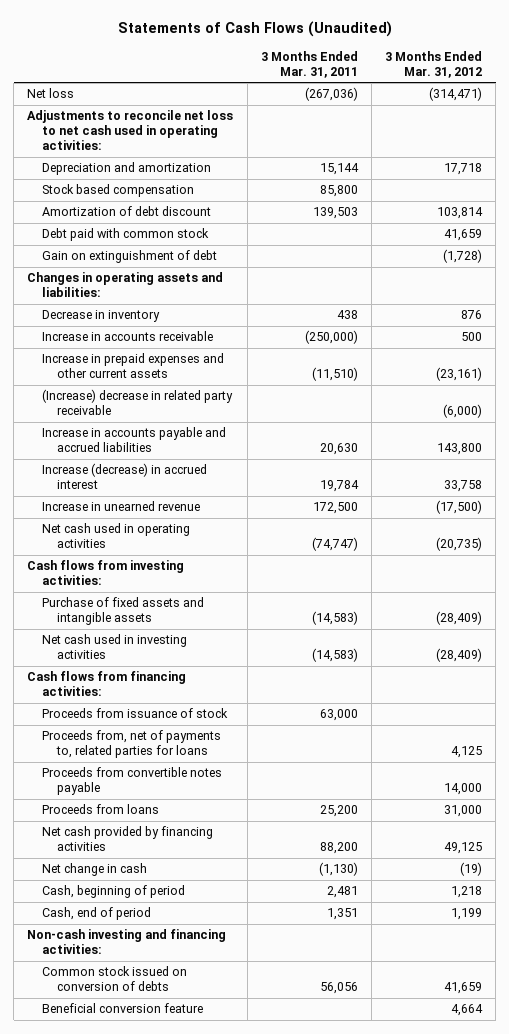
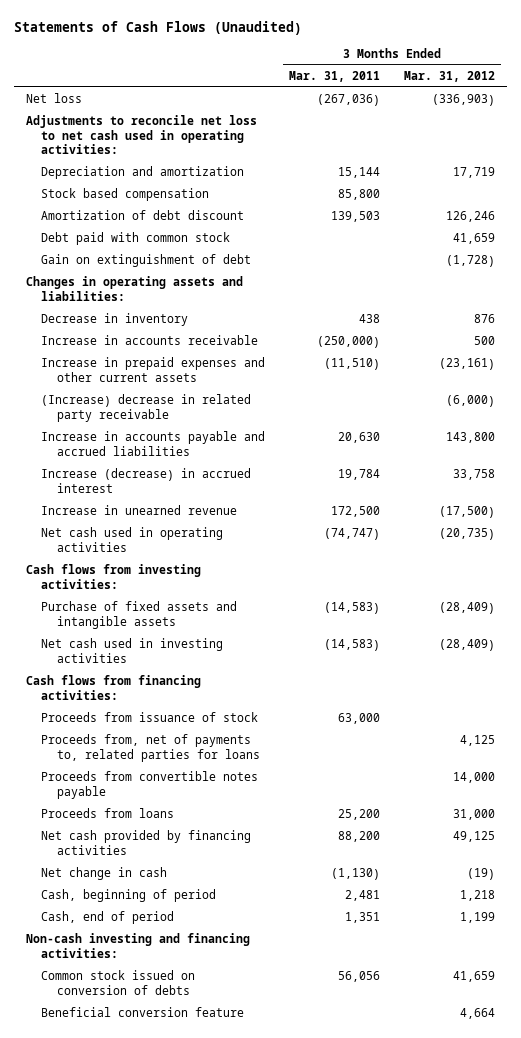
[429,87,483,102] (314,471) -> [432,94,496,107] (336,903)
[444,163,483,176] 17,718 -> [453,167,496,179] 17,719
[437,207,484,220] 103,814 -> [446,211,496,223] 126,246

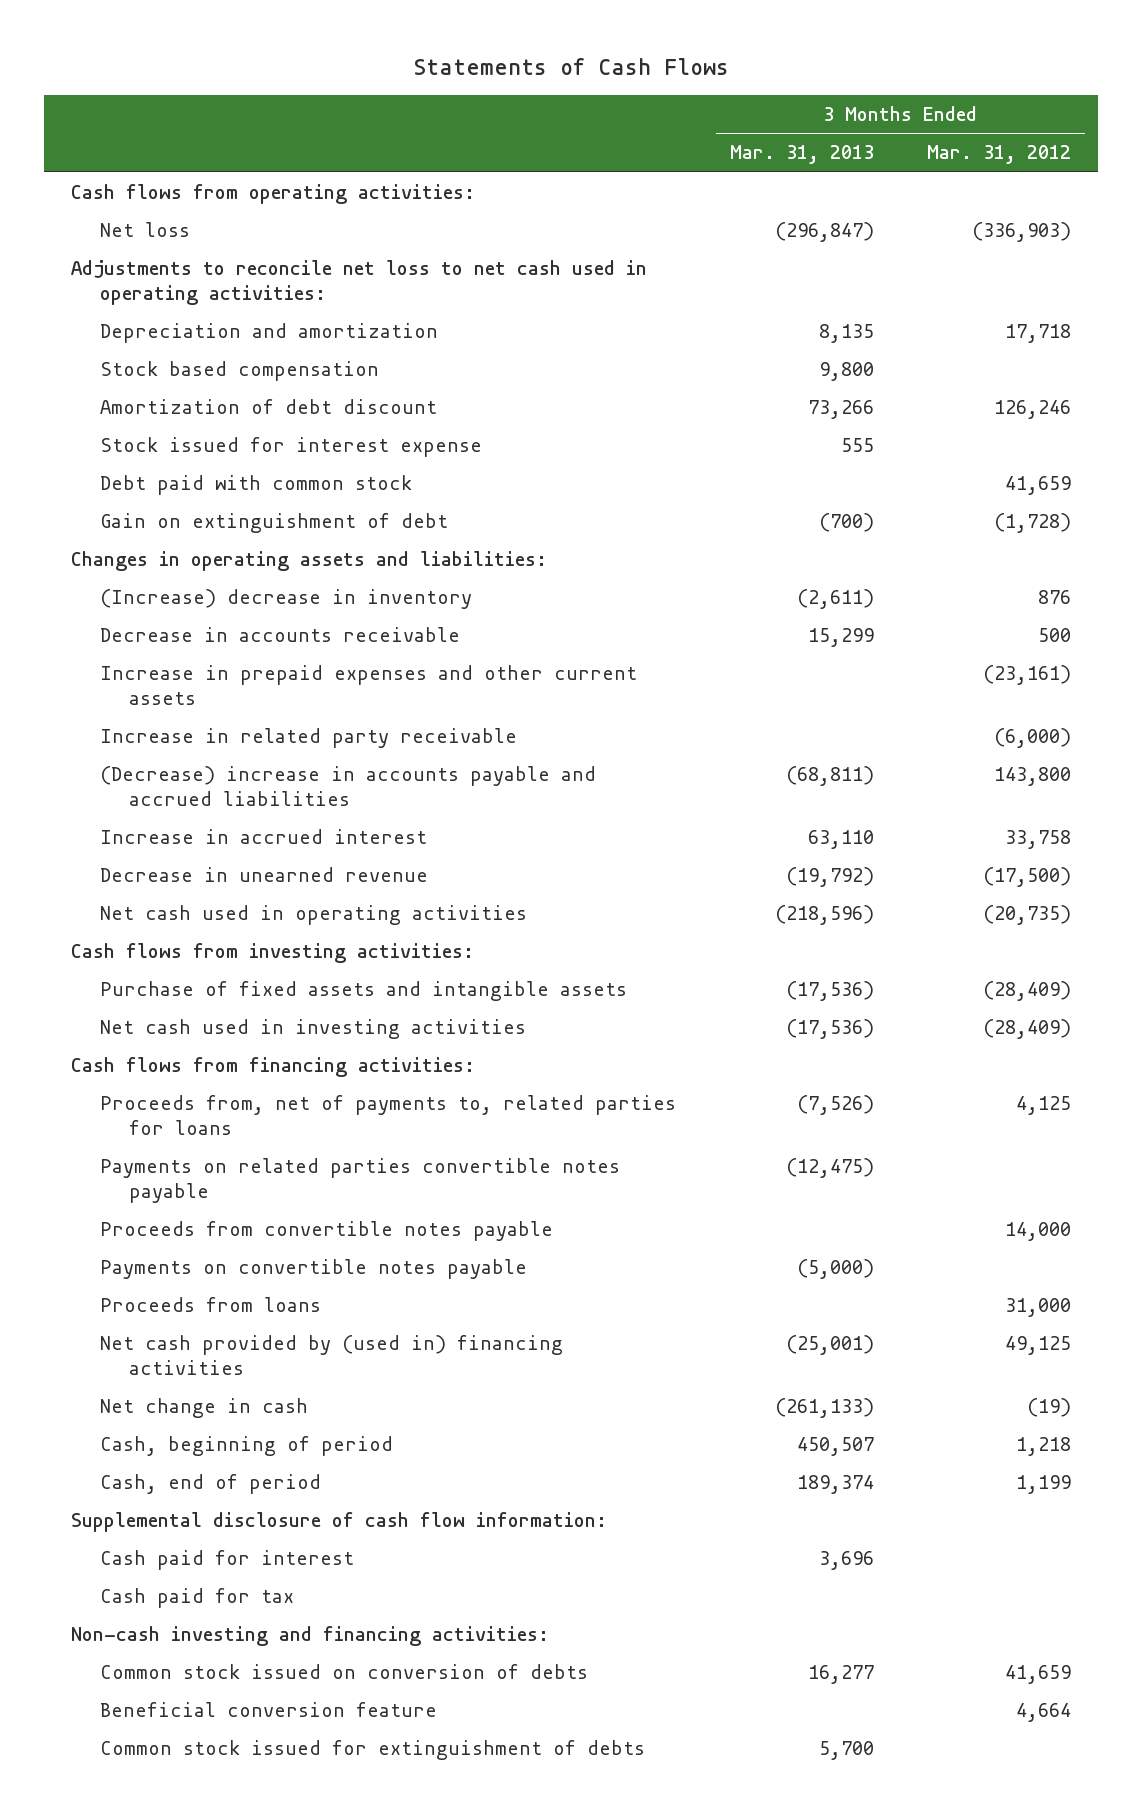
[14,20,303,35] Statements of Cash Flows (Unaudited) -> [412,58,729,76] Statements of Cash Flows
[289,71,381,83] Mar. 31, 2011 -> none
none -> [729,145,874,165] Mar. 31, 2013
none -> [70,184,475,205] Cash flows from operating activities:
[453,167,496,179] 17,719 -> [1005,324,1072,344] 17,718
none -> [99,437,482,458] Stock issued for interest expense
[41,313,189,327] Decrease in inventory -> [99,589,472,610] (Increase) decrease in inventory
[41,335,259,346] Increase in accounts receivable -> [99,627,460,643] Decrease in accounts receivable
[41,394,252,422] (Increase) decrease in related party receivable -> [99,728,517,749] Increase in related party receivable
[41,431,266,456] Increase in accounts payable and accrued liabilities -> [99,766,596,806] (Decrease) increase in accounts payable and accrued liabilities
[41,468,252,493] Increase (decrease) in accrued interest -> [99,829,427,845] Increase in accrued interest
[41,505,238,516] Increase in unearned revenue -> [99,867,428,883] Decrease in unearned revenue
[41,712,259,723] Proceeds from issuance of stock -> none
none -> [99,1158,620,1203] Payments on related parties convertible notes payable
none -> [99,1259,527,1280] Payments on convertible notes payable
[41,830,252,855] Net cash provided by financing activities -> [99,1335,563,1375] Net cash provided by (used in) financing activities
none -> [70,1512,607,1533] Supplemental disclosure of cash flow information:
none -> [99,1550,354,1571] Cash paid for interest
none -> [99,1588,294,1609] Cash paid for tax
none -> [99,1740,645,1761] Common stock issued for extinguishment of debts

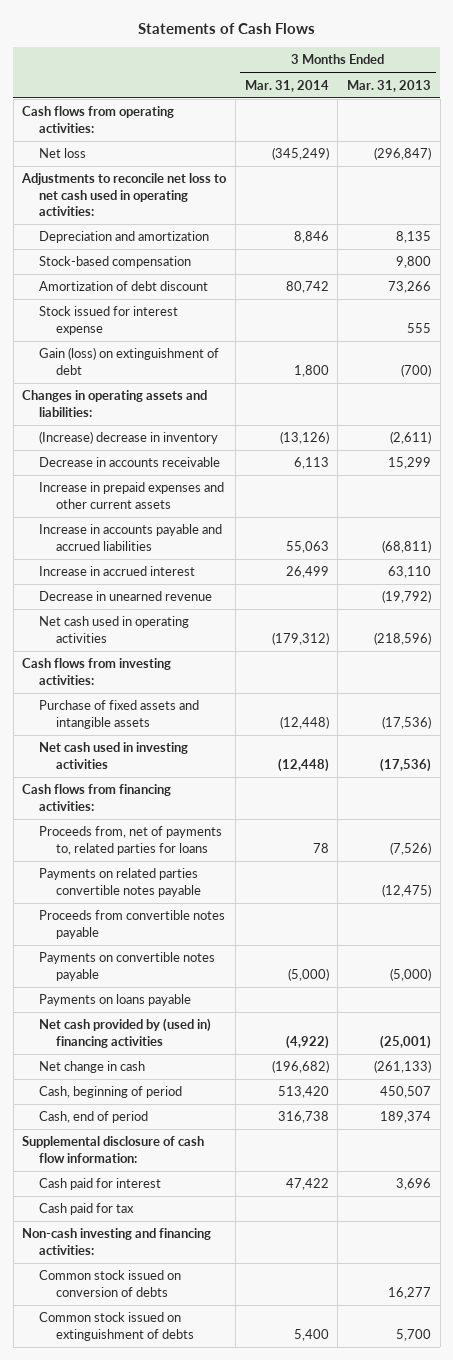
[927,145,1072,165] Mar. 31, 2012 -> none
none -> [244,79,329,92] Mar. 31, 2014
[99,361,379,382] Stock based compensation -> [39,256,192,269] Stock-based compensation
[99,475,412,496] Debt paid with common stock -> none
[99,513,448,534] Gain on extinguishment of debt -> [39,347,220,375] Gain (loss) on extinguishment of debt
[99,728,517,749] Increase in related party receivable -> none
[99,766,596,806] (Decrease) increase in accounts payable and accrued liabilities -> [39,524,223,551] Increase in accounts payable and accrued liabilities
[99,1297,321,1313] Proceeds from loans -> [39,994,192,1007] Payments on loans payable
[99,1702,437,1718] Beneficial conversion feature -> none
[99,1740,645,1761] Common stock issued for extinguishment of debts -> [39,1312,194,1341] Common stock issued on extinguishment of debts

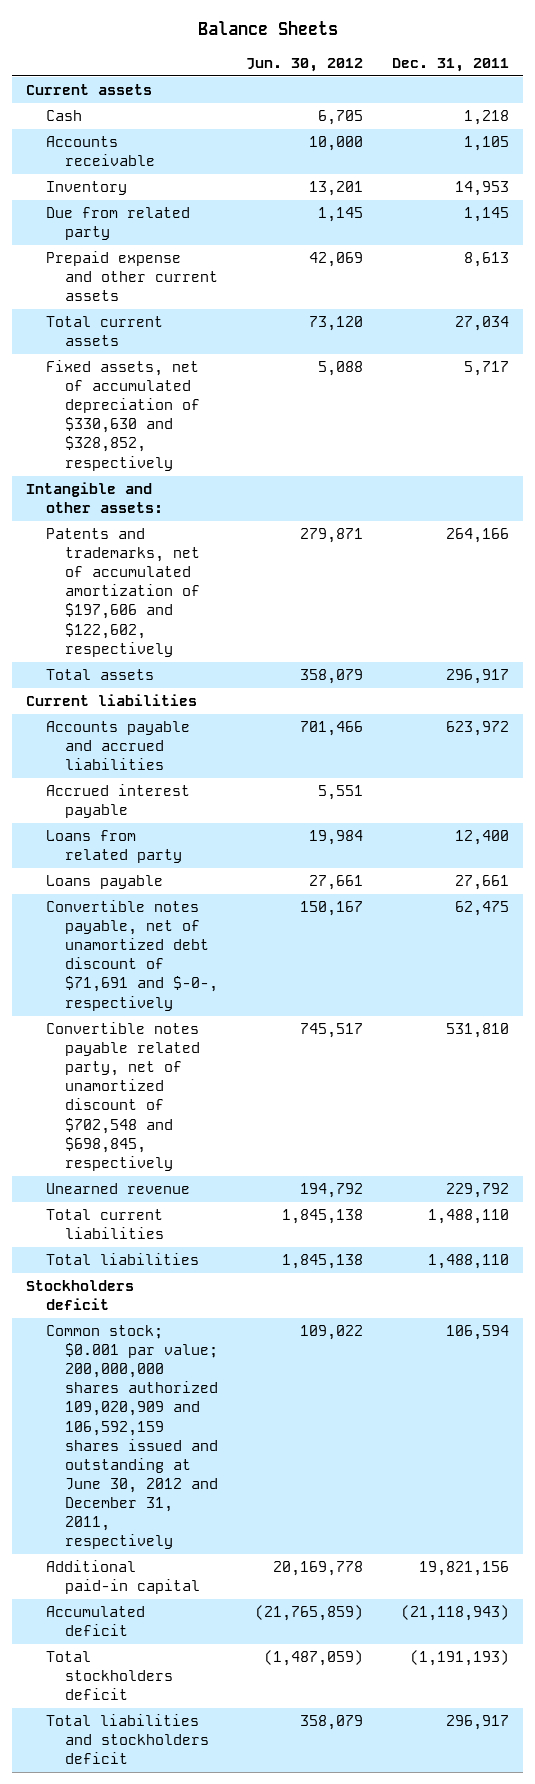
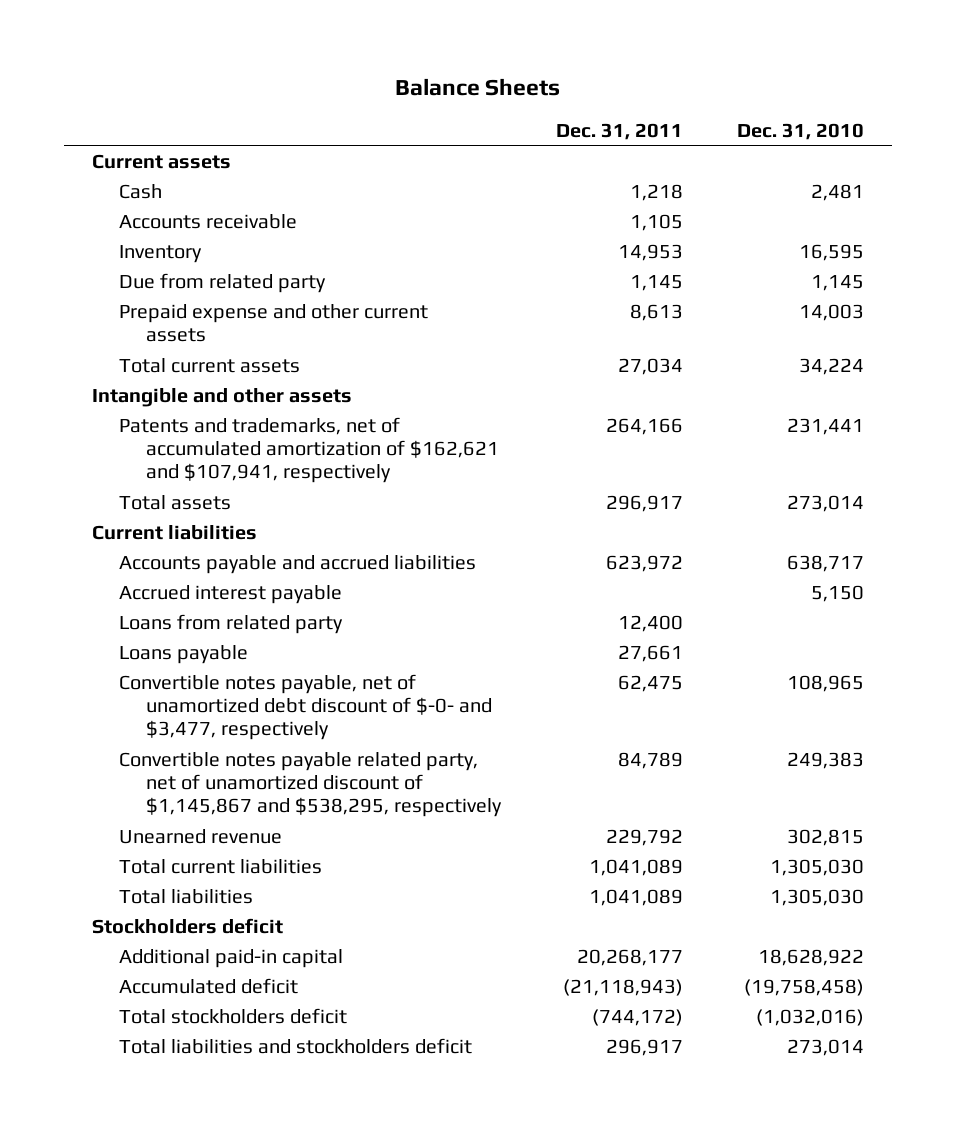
[246,57,364,72] Jun. 30, 2012 -> none
none -> [737,122,865,140] Dec. 31, 2010
[45,360,201,471] Fixed assets, net of accumulated depreciation of $330,630 and $328,852, respectively -> none
[26,482,163,514] Intangible and other assets: -> [91,387,352,407] Intangible and other assets
[45,528,201,657] Patents and trademarks, net of accumulated amortization of $197,606 and $122,602, respectively -> [118,416,499,484] Patents and trademarks, net of accumulated amortization of $162,621 and $107,941, respectively
[45,900,219,1011] Convertible notes payable, net of unamortized debt discount of $71,691 and $-0-, respectively -> [118,673,492,741] Convertible notes payable, net of unamortized debt discount of $-0- and $3,477, respectively
[45,1022,201,1171] Convertible notes payable related party, net of unamortized discount of $702,548 and $698,845, respectively -> [118,751,502,818] Convertible notes payable related party, net of unamortized discount of $1,145,867 and $538,295, respectively
[445,1023,509,1039] 531,810 -> [617,751,683,769] 84,789
[427,1209,509,1225] 1,488,110 -> [588,858,683,876] 1,041,089
[427,1254,509,1270] 1,488,110 -> [588,888,683,906] 1,041,089
[45,1325,219,1549] Common stock; $0.001 par value; 200,000,000 shares authorized 109,020,909 and 106,592,159 shares issued and outstanding at June 30, 2012 and December 31, 2011, respectively -> none
[418,1561,509,1577] 19,821,156 -> [576,948,683,966] 20,268,177
[409,1650,509,1667] (1,191,193) -> [591,1008,683,1026] (744,172)

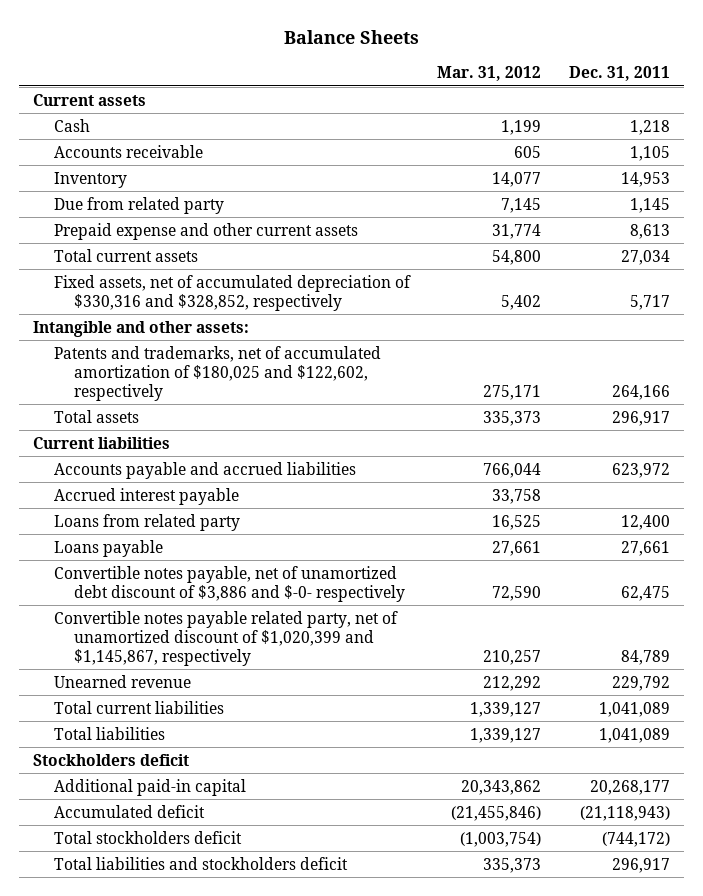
[737,122,865,140] Dec. 31, 2010 -> none
none -> [437,66,542,82] Mar. 31, 2012
none -> [53,274,411,311] Fixed assets, net of accumulated depreciation of $330,316 and $328,852, respectively
[91,387,352,407] Intangible and other assets -> [33,320,250,337] Intangible and other assets:
[118,416,499,484] Patents and trademarks, net of accumulated amortization of $162,621 and $107,941, respectively -> [53,345,381,401] Patents and trademarks, net of accumulated amortization of $180,025 and $122,602, respectively
[118,673,492,741] Convertible notes payable, net of unamortized debt discount of $-0- and $3,477, respectively -> [53,565,406,602] Convertible notes payable, net of unamortized debt discount of $3,886 and $-0- respectively
[118,751,502,818] Convertible notes payable related party, net of unamortized discount of $1,145,867 and $538,295, respectively -> [53,610,398,666] Convertible notes payable related party, net of unamortized discount of $1,020,399 and $1,145,867, respectively

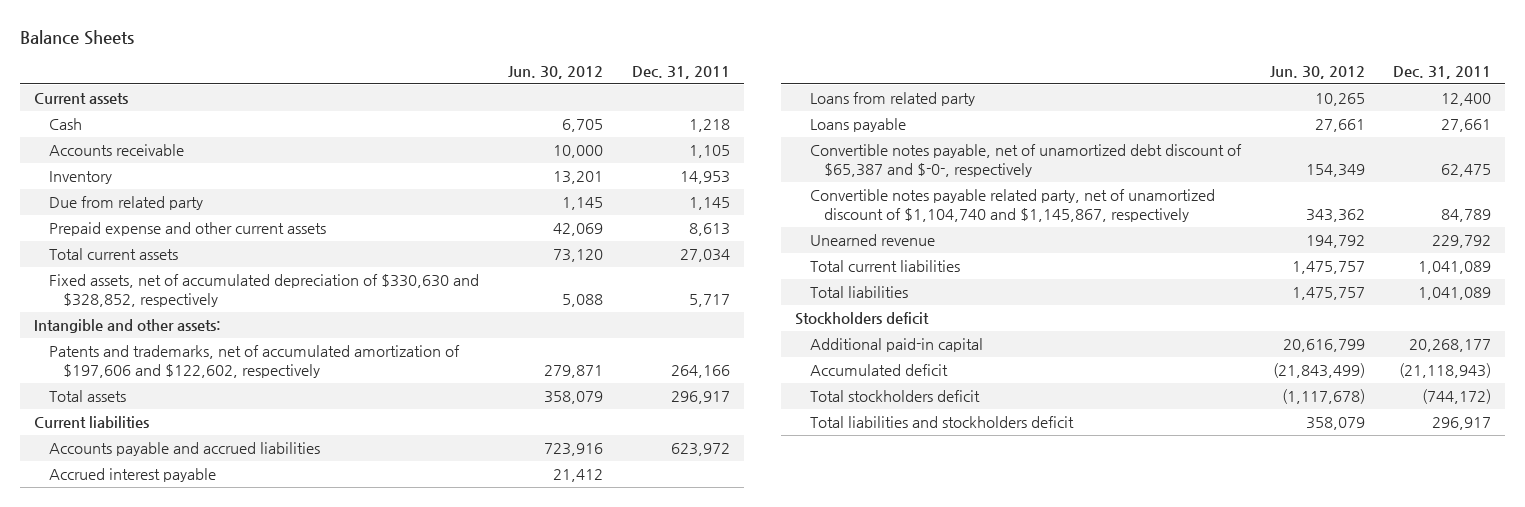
[437,66,542,82] Mar. 31, 2012 -> none
none -> [508,65,604,79] Jun. 30, 2012
[53,274,411,311] Fixed assets, net of accumulated depreciation of $330,316 and $328,852, respectively -> [48,274,479,307] Fixed assets, net of accumulated depreciation of $330,630 and $328,852, respectively
[53,345,381,401] Patents and trademarks, net of accumulated amortization of $180,025 and $122,602, respectively -> [48,345,460,378] Patents and trademarks, net of accumulated amortization of $197,606 and $122,602, respectively
[53,565,406,602] Convertible notes payable, net of unamortized debt discount of $3,886 and $-0- respectively -> [809,144,1242,177] Convertible notes payable, net of unamortized debt discount of $65,387 and $-0-, respectively
[53,610,398,666] Convertible notes payable related party, net of unamortized discount of $1,020,399 and $1,145,867, respectively -> [809,189,1215,222] Convertible notes payable related party, net of unamortized discount of $1,104,740 and $1,145,867, respectively

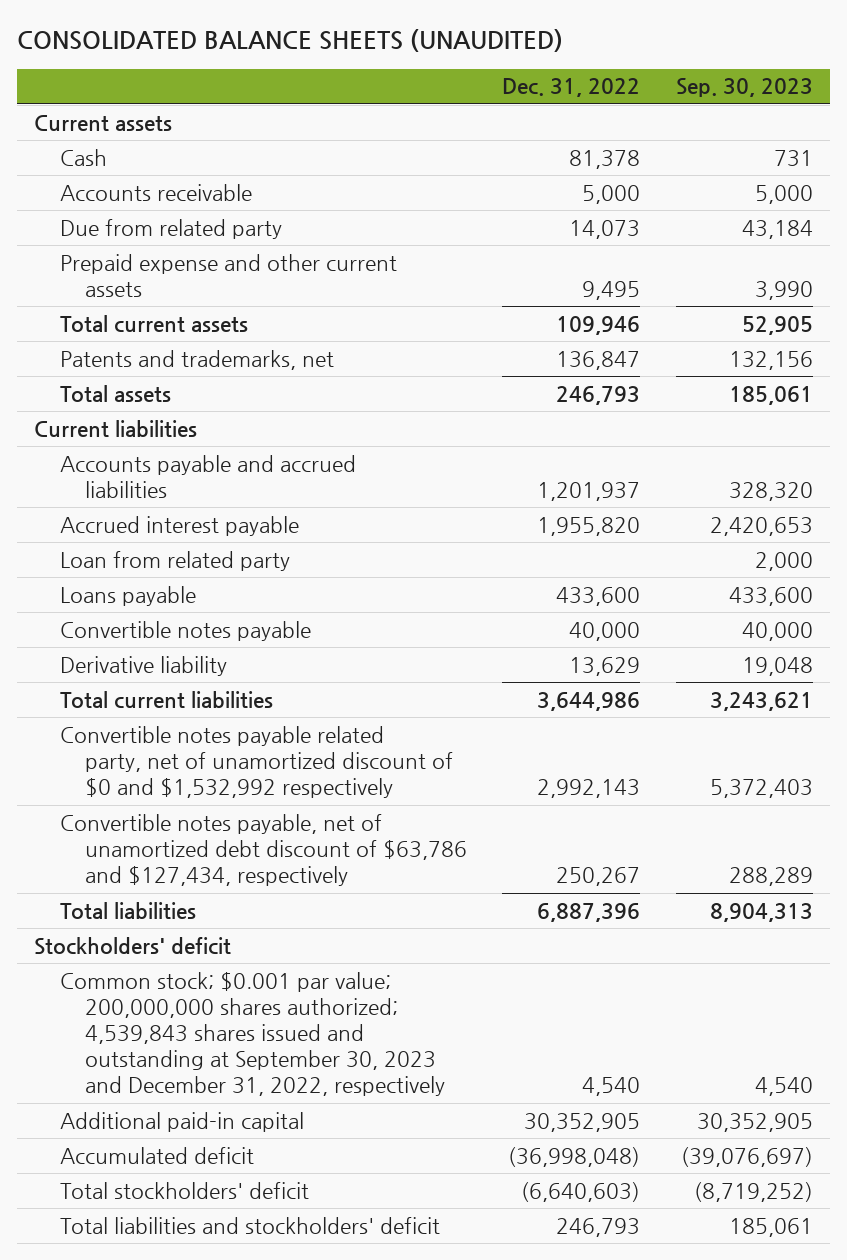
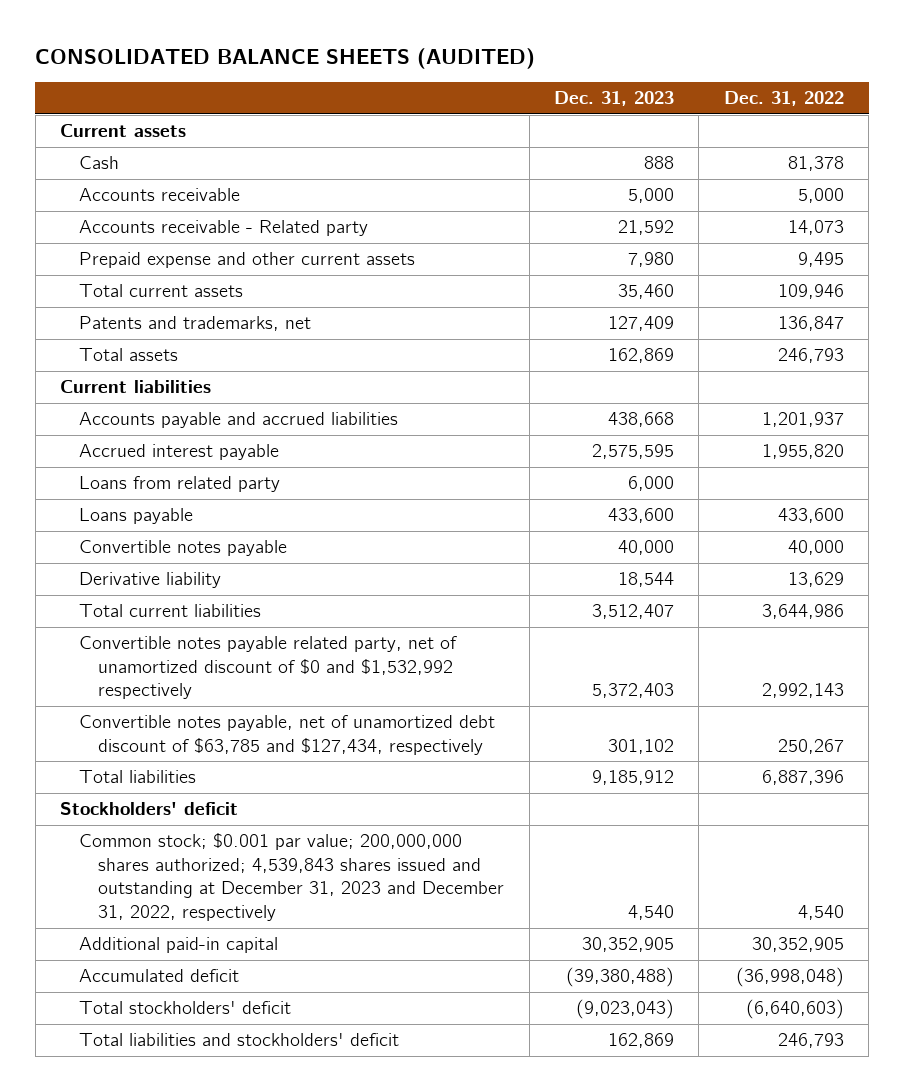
[16,29,563,53] CONSOLIDATED BALANCE SHEETS (UNAUDITED) -> [35,47,536,69] CONSOLIDATED BALANCE SHEETS (AUDITED)
[675,78,813,98] Sep. 30, 2023 -> none
none -> [553,91,674,107] Dec. 31, 2023
[59,218,282,239] Due from related party -> [79,220,369,237] Accounts receivable - Related party
[59,550,290,571] Loan from related party -> [79,476,281,493] Loans from related party
[59,813,468,887] Convertible notes payable, net of unamortized debt discount of $63,786 and $127,434, respectively -> [79,715,496,755] Convertible notes payable, net of unamortized debt discount of $63,785 and $127,434, respectively
[59,971,446,1097] Common stock; $0.001 par value; 200,000,000 shares authorized; 4,539,843 shares issued and outstanding at September 30, 2023 and December 31, 2022, respectively -> [79,833,505,921] Common stock; $0.001 par value; 200,000,000 shares authorized; 4,539,843 shares issued and outstanding at December 31, 2023 and December 31, 2022, respectively

